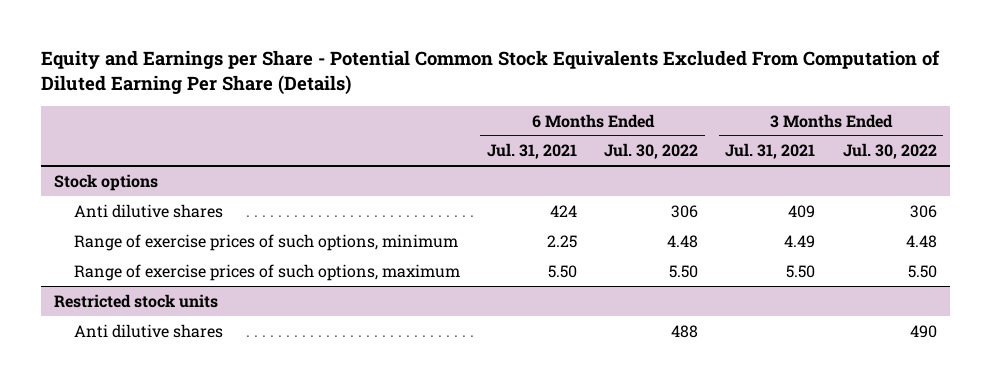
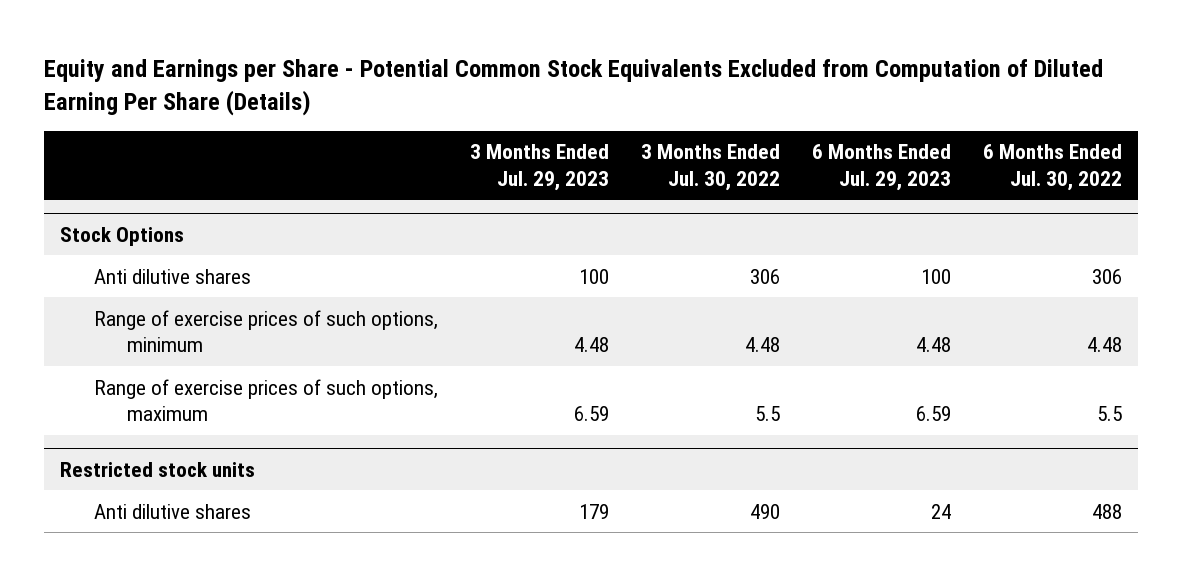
[40,50,940,96] Equity and Earnings per Share - Potential Common Stock Equivalents Excluded From Computation of Diluted Earning Per Share (Details) -> [44,58,1104,116] Equity and Earnings per Share - Potential Common Stock Equivalents Excluded from Computation of Diluted Earning Per Share (Details)
[487,143,578,160] Jul. 31, 2021 -> none
[725,143,816,160] Jul. 31, 2021 -> none
none -> [469,144,609,191] 3 Months Ended Jul. 29, 2023
none -> [812,144,952,191] 6 Months Ended Jul. 29, 2023
[54,173,159,191] Stock options -> [60,226,185,246] Stock Options
[669,264,699,278] 5.50 -> [1097,406,1123,422] 5.5
[907,264,937,278] 5.50 -> [754,406,780,422] 5.5

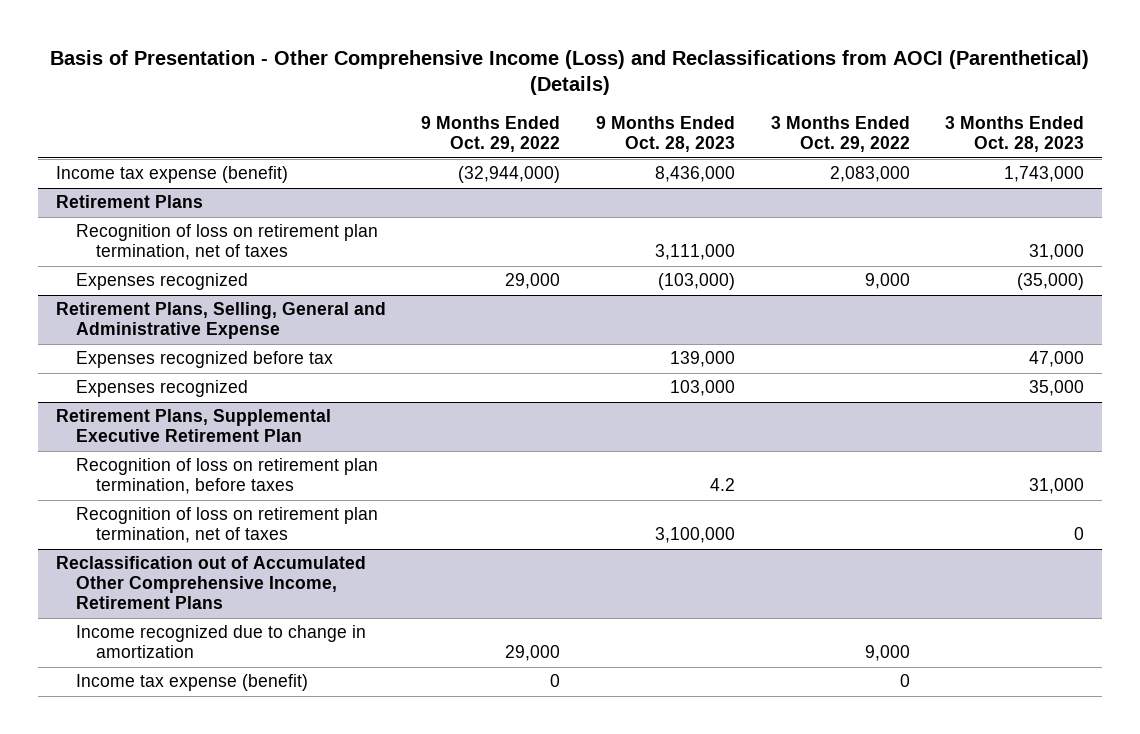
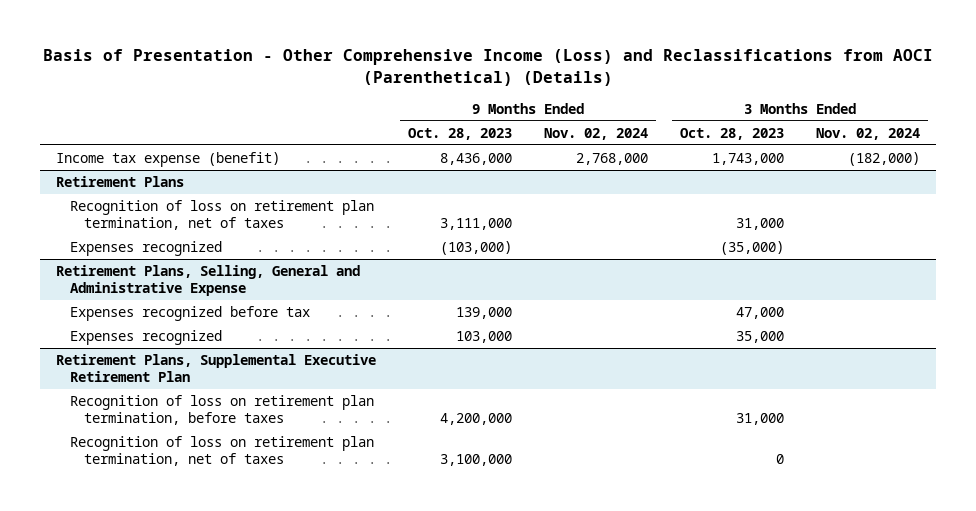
[421,116,561,153] 9 Months Ended Oct. 29, 2022 -> none
[770,116,910,153] 3 Months Ended Oct. 29, 2022 -> none
none -> [543,127,648,140] Nov. 02, 2024
none -> [816,127,921,140] Nov. 02, 2024
[709,478,735,492] 4.2 -> [439,413,512,426] 4,200,000
[55,556,366,610] Reclassification out of Accumulated Other Comprehensive Income, Retirement Plans -> none
[75,625,366,659] Income recognized due to change in amortization -> none
[75,674,308,692] Income tax expense (benefit) -> none

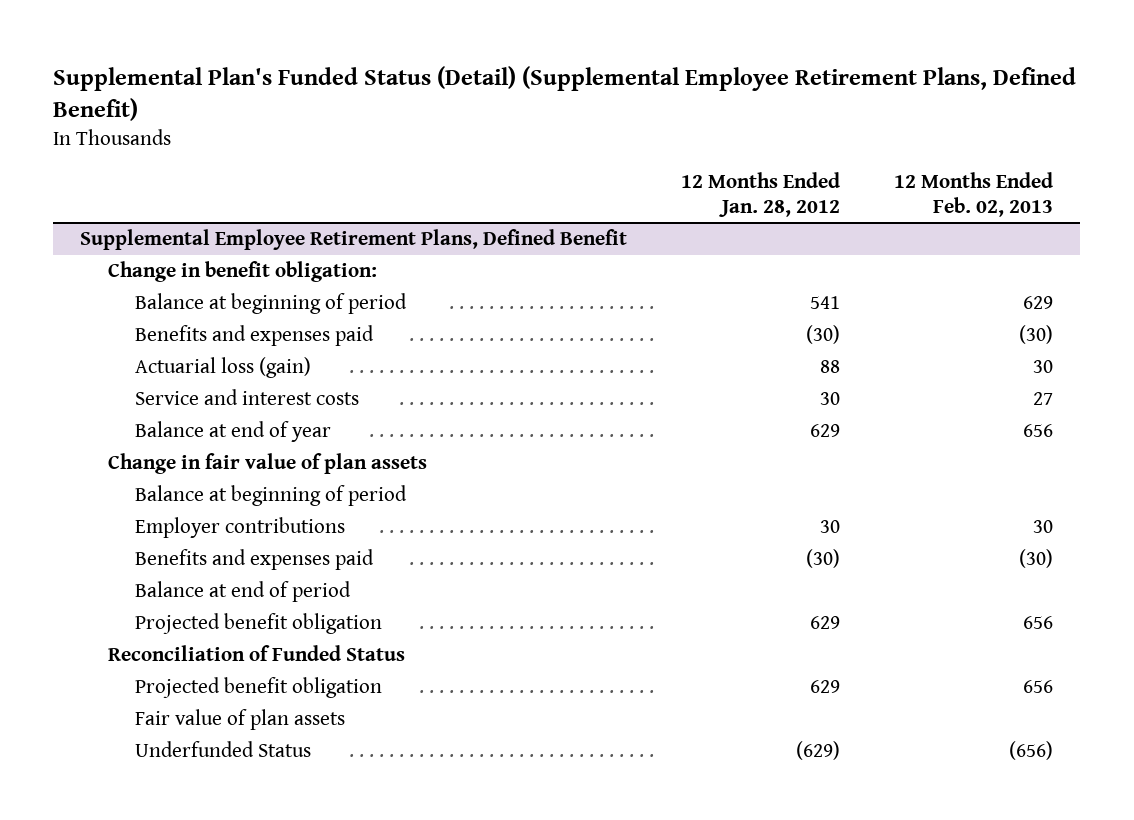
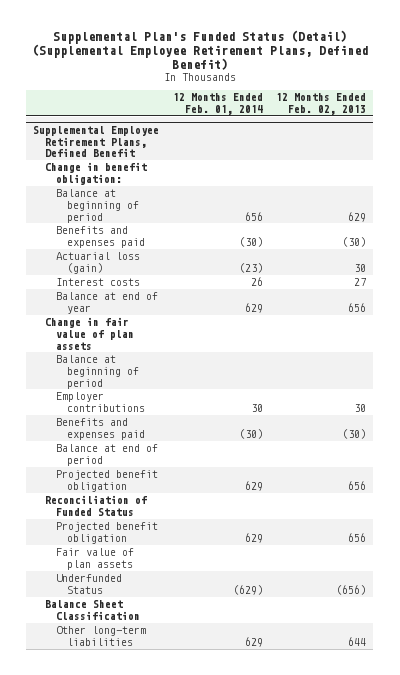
[681,172,841,217] 12 Months Ended Jan. 28, 2012 -> none
none -> [172,93,263,116] 12 Months Ended Feb. 01, 2014
[135,389,360,406] Service and interest costs -> [55,278,140,287] Interest costs
none -> [44,600,140,620] Balance Sheet Classification
none -> [55,626,146,646] Other long-term liabilities

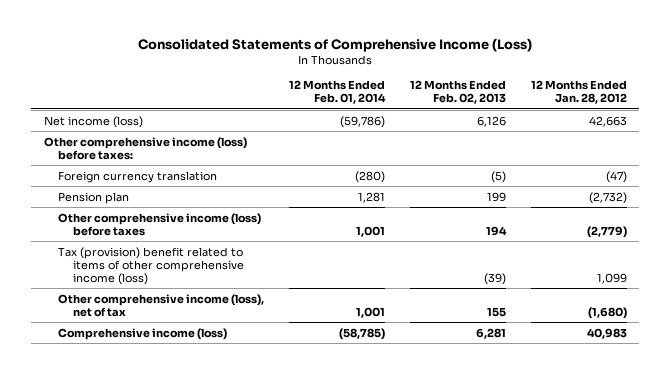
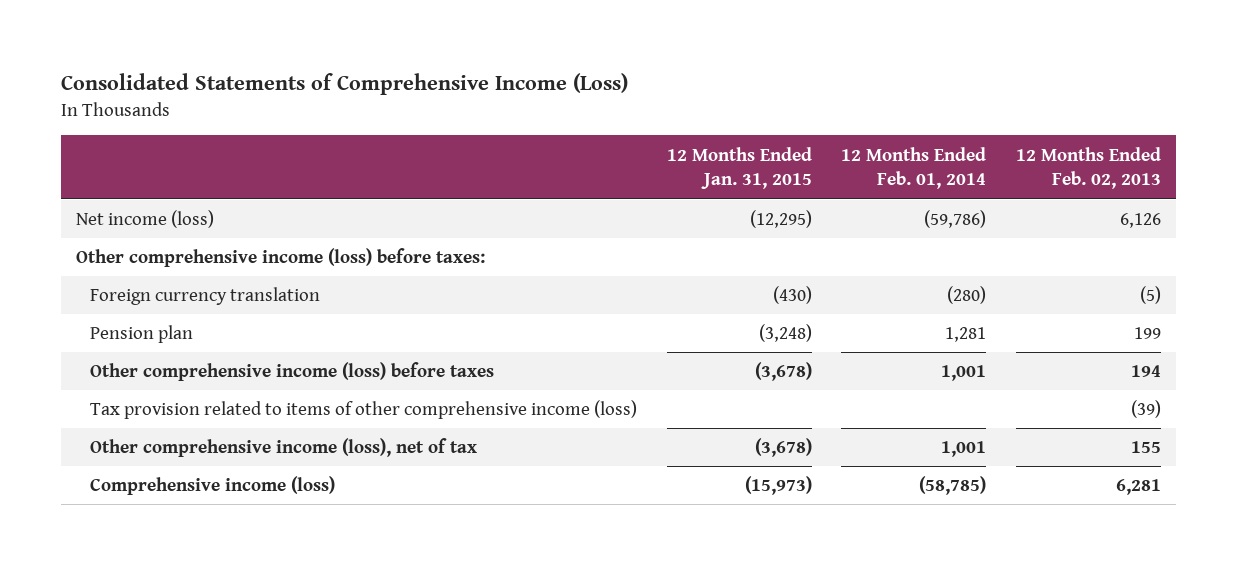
[531,80,628,105] 12 Months Ended Jan. 28, 2012 -> none
none -> [666,146,812,190] 12 Months Ended Jan. 31, 2015
[58,246,245,285] Tax (provision) benefit related to items of other comprehensive income (loss) -> [89,400,637,420] Tax provision related to items of other comprehensive income (loss)

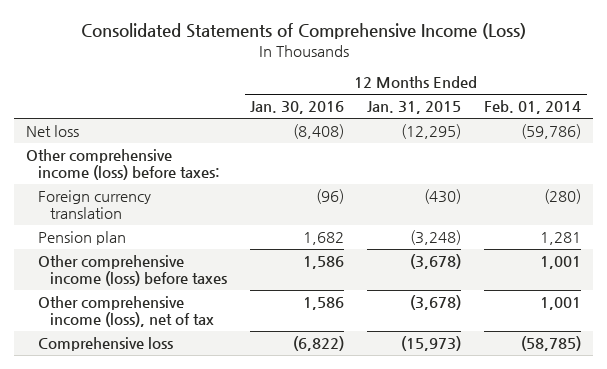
[1016,146,1162,190] 12 Months Ended Feb. 02, 2013 -> none
none -> [250,101,345,115] Jan. 30, 2016
[75,210,214,229] Net income (loss) -> [25,125,79,138] Net loss
[89,400,637,420] Tax provision related to items of other comprehensive income (loss) -> none
[89,476,335,496] Comprehensive income (loss) -> [38,337,174,352] Comprehensive loss

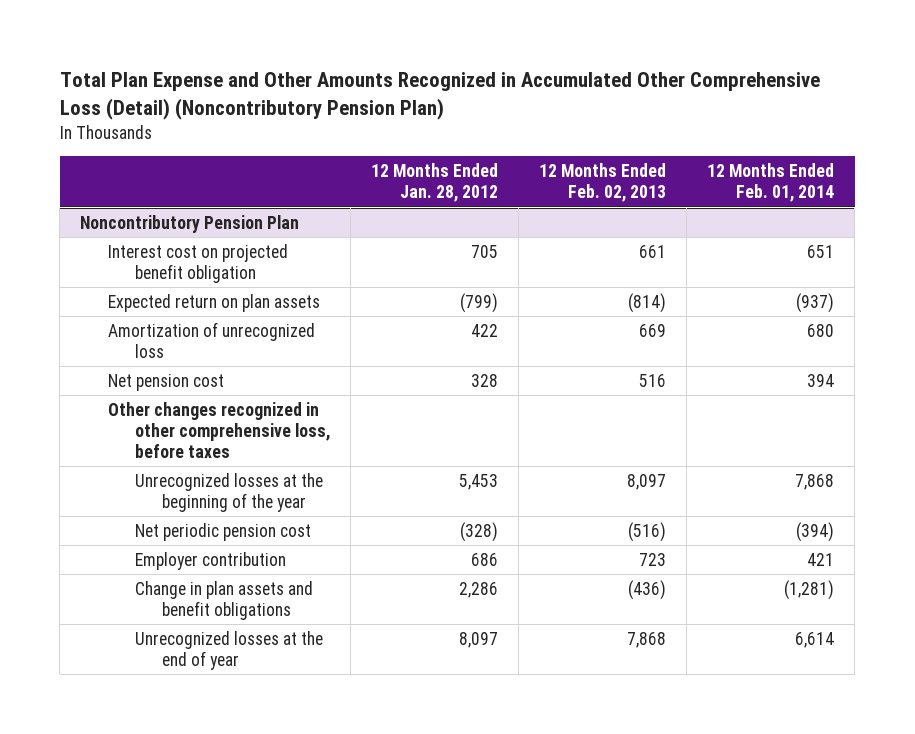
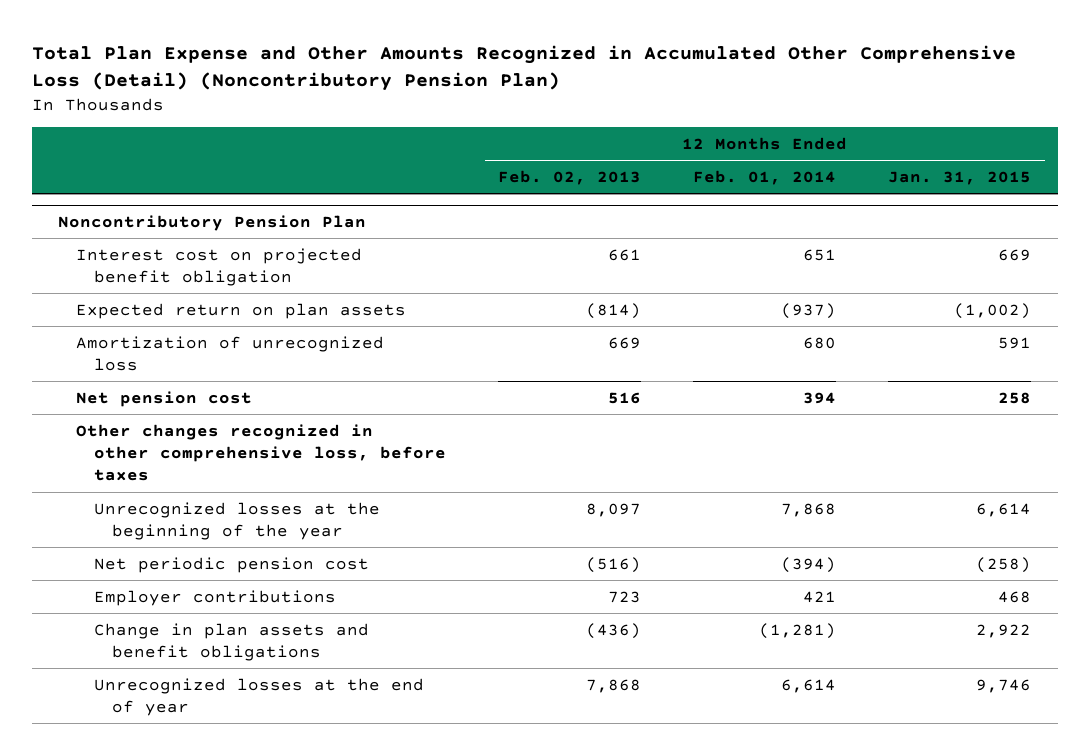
[370,163,498,203] 12 Months Ended Jan. 28, 2012 -> none
none -> [888,170,1032,185] Jan. 31, 2015
[134,551,286,570] Employer contribution -> [93,589,336,606] Employer contributions

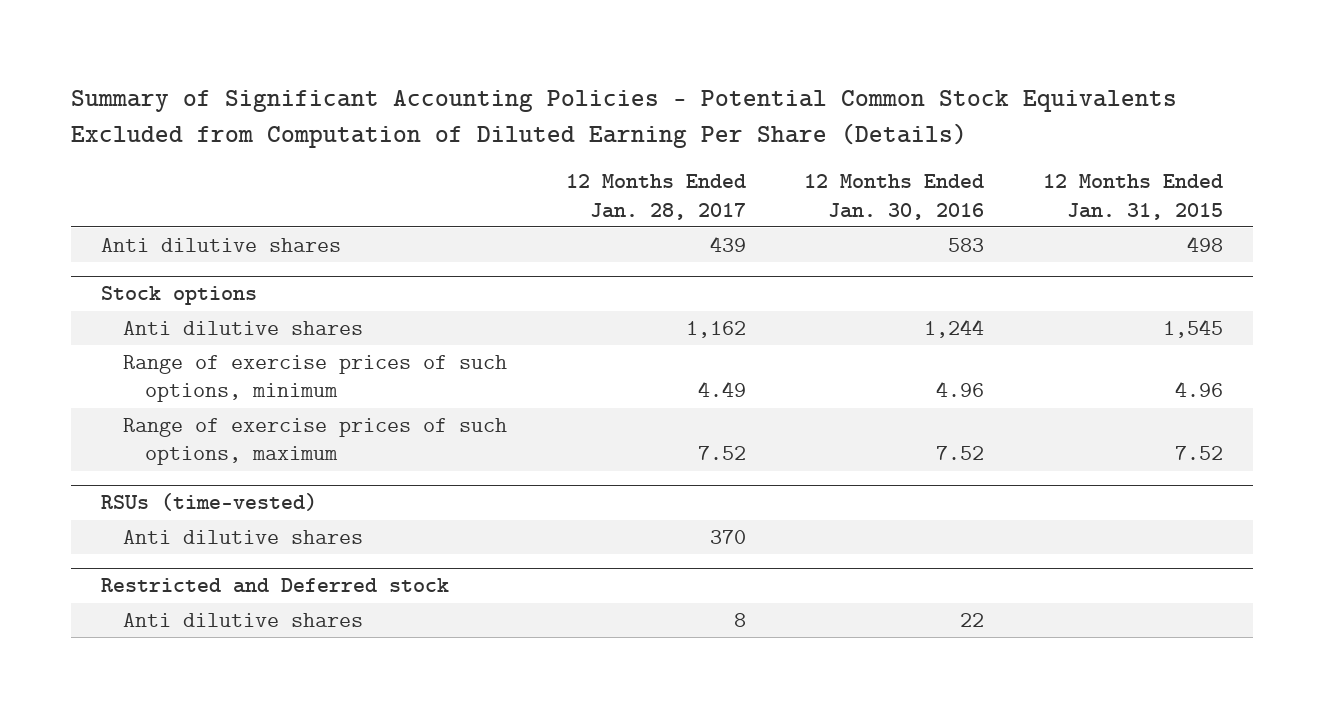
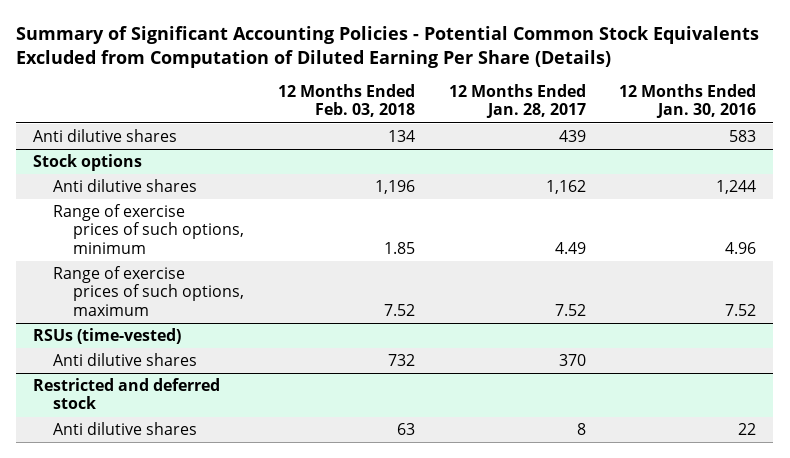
[1043,174,1224,220] 12 Months Ended Jan. 31, 2015 -> none
none -> [277,84,415,118] 12 Months Ended Feb. 03, 2018
[100,578,449,594] Restricted and Deferred stock -> [33,378,221,410] Restricted and deferred stock

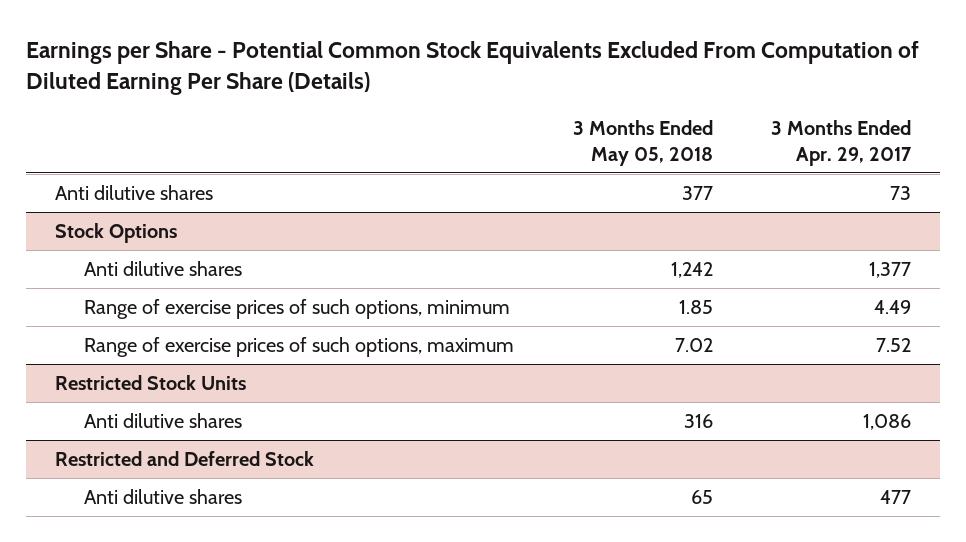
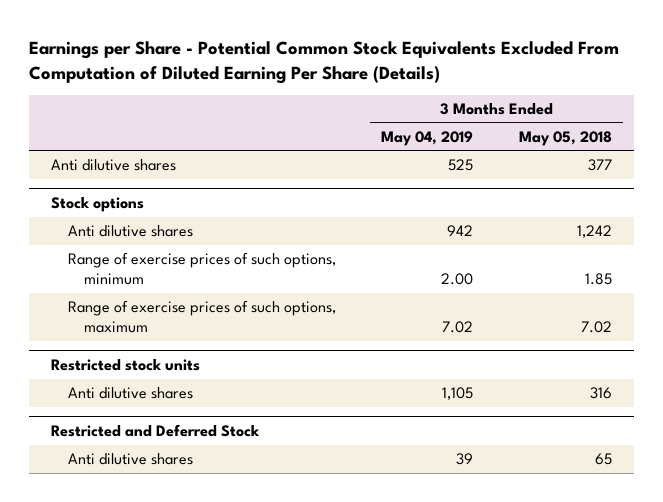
[771,120,913,166] 3 Months Ended Apr. 29, 2017 -> none
none -> [381,130,474,146] May 04, 2019
[55,222,178,243] Stock Options -> [51,197,145,213] Stock options
[55,374,247,390] Restricted Stock Units -> [51,359,201,372] Restricted stock units

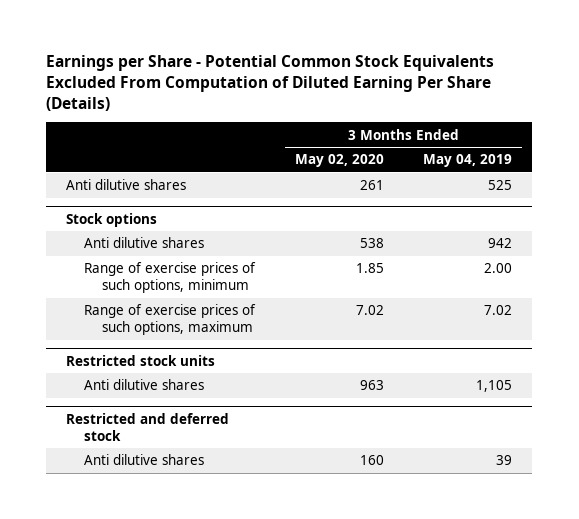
[518,130,612,146] May 05, 2018 -> none
none -> [294,154,384,168] May 02, 2020
[51,424,261,438] Restricted and Deferred Stock -> [66,412,230,441] Restricted and deferred stock

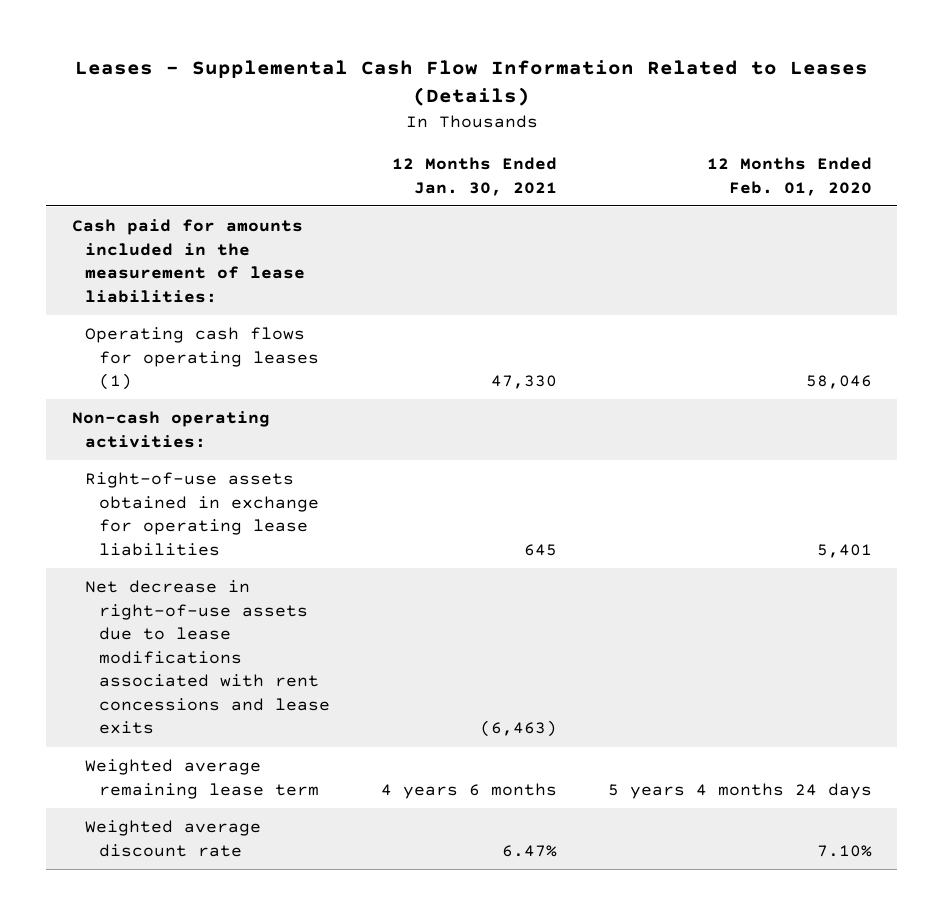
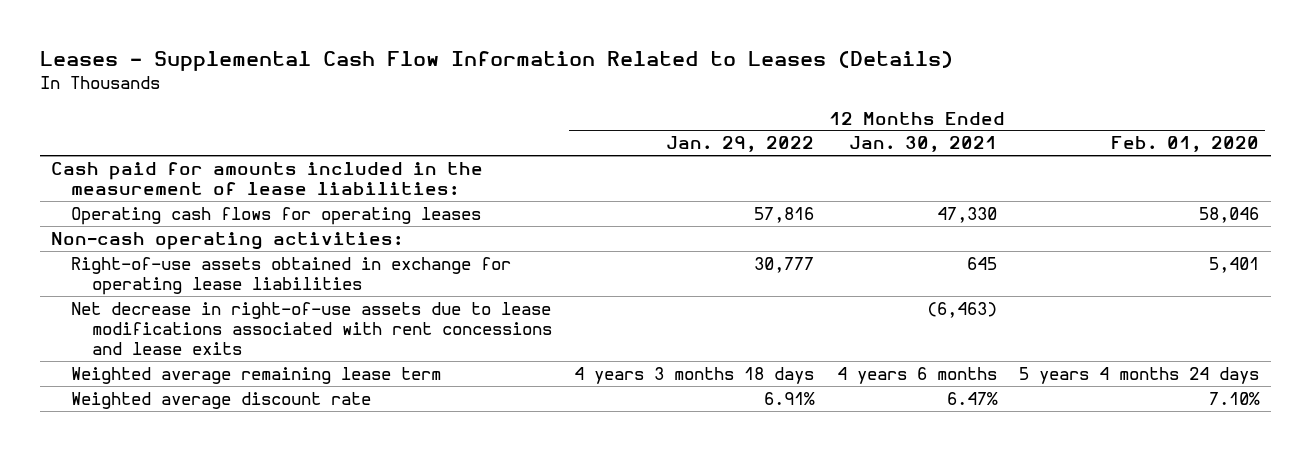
none -> [666,136,815,153] Jan. 29, 2022
[85,326,319,391] Operating cash flows for operating leases (1) -> [71,206,482,225] Operating cash flows for operating leases

